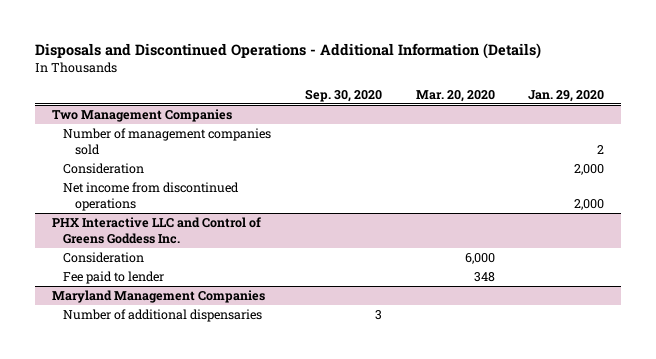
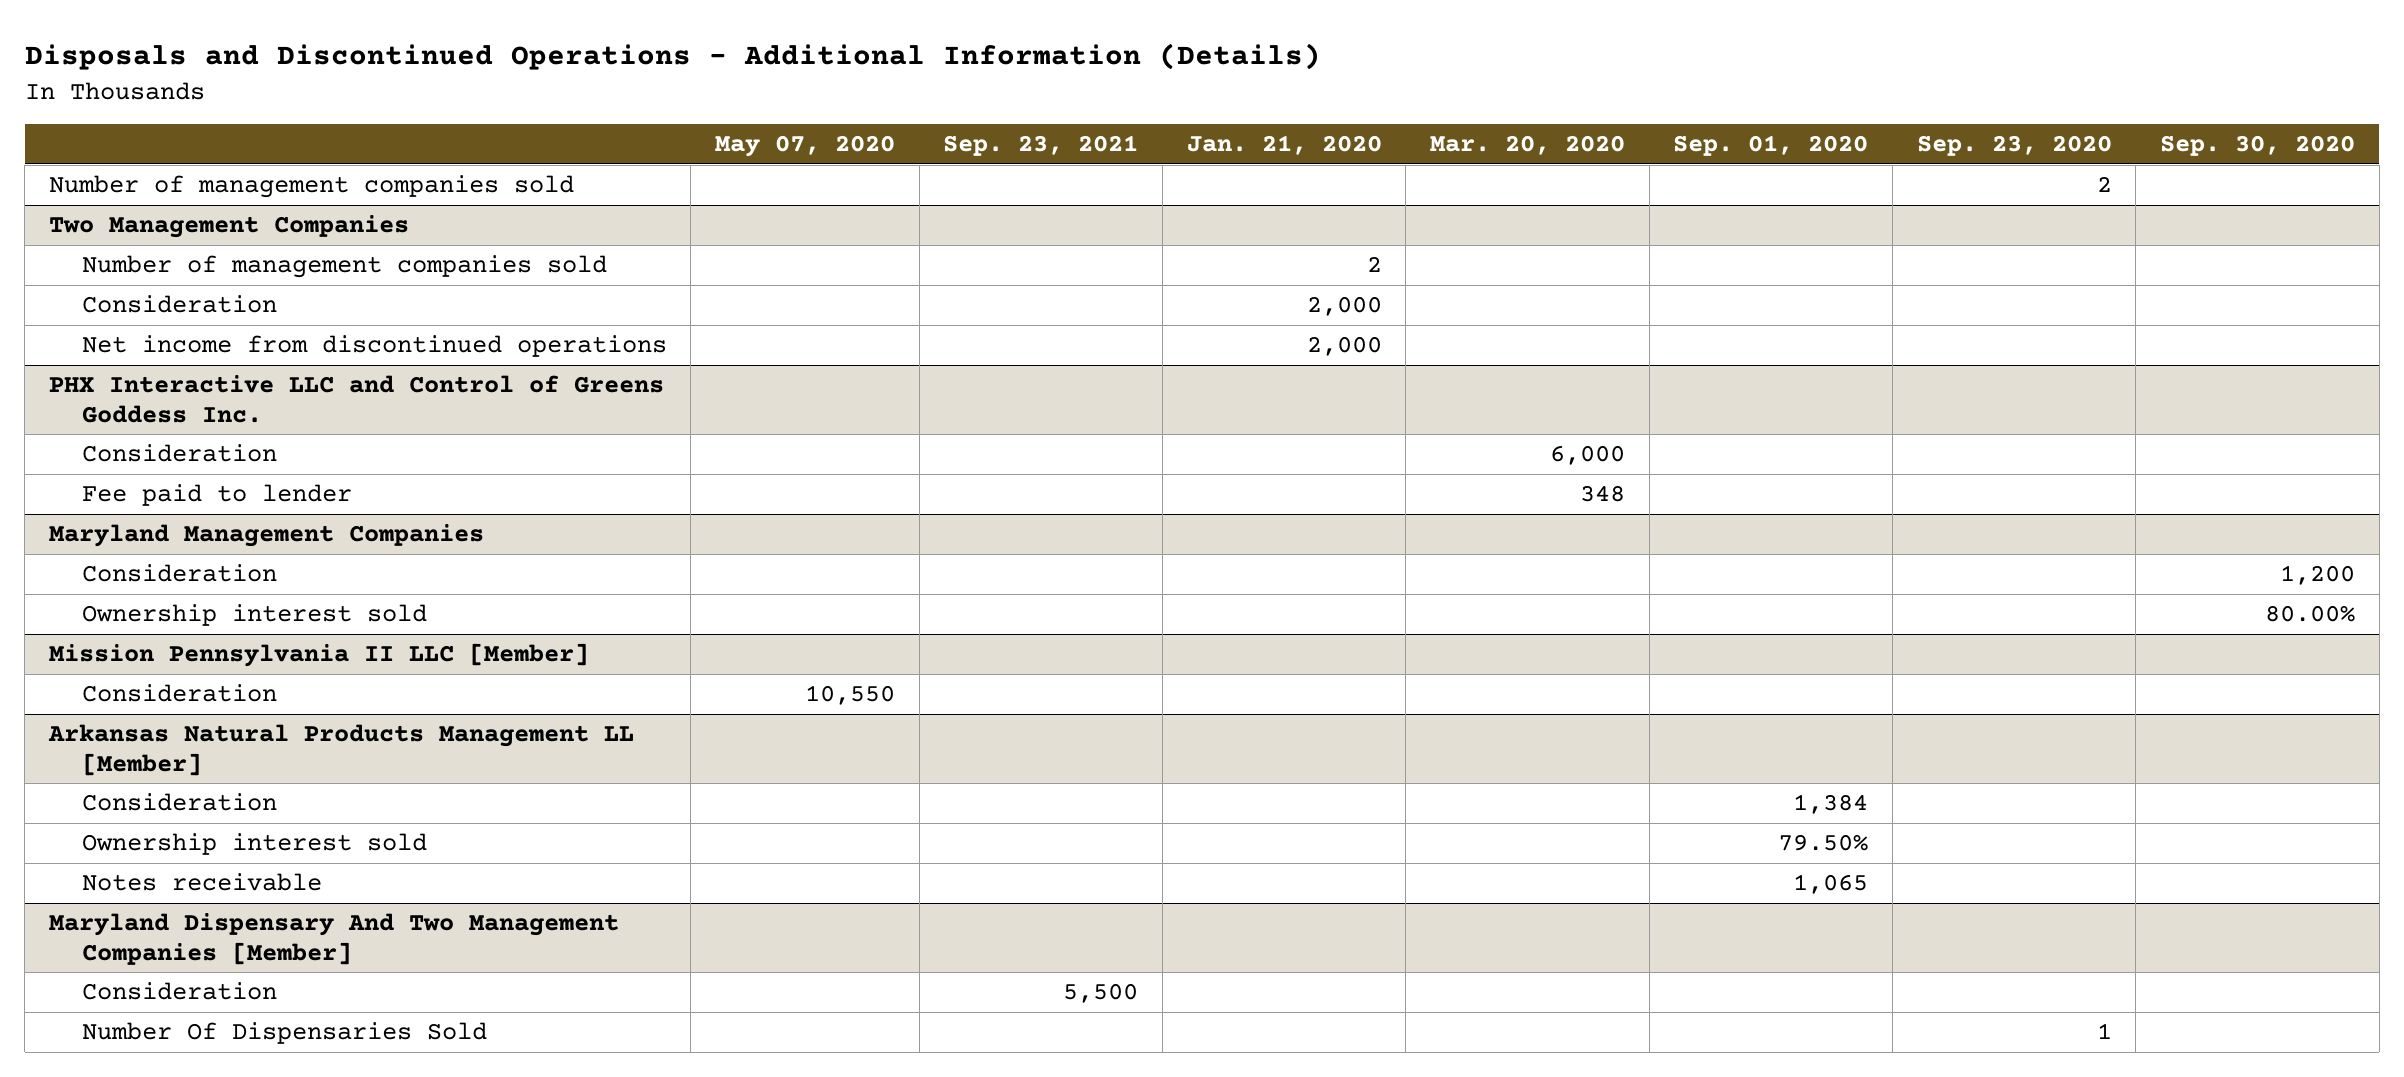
[528,89,605,102] Jan. 29, 2020 -> none
none -> [714,135,895,158] May 07, 2020
none -> [943,135,1139,157] Sep. 23, 2021
none -> [1186,135,1382,156] Jan. 21, 2020
none -> [1673,135,1869,157] Sep. 01, 2020
none -> [1916,135,2112,157] Sep. 23, 2020
none -> [48,175,574,199] Number of management companies sold
[63,309,263,323] Number of additional dispensaries -> none
none -> [81,564,277,583] Consideration
none -> [81,604,427,627] Ownership interest sold
none -> [48,643,589,668] Mission Pennsylvania II LLC [Member]
none -> [81,684,277,703] Consideration
none -> [47,724,634,776] Arkansas Natural Products Management LL [Member]
none -> [81,793,277,812] Consideration
none -> [81,833,427,856] Ownership interest sold
none -> [81,873,322,892] Notes receivable
none -> [48,913,619,965] Maryland Dispensary And Two Management Companies [Member]
none -> [81,982,277,1001] Consideration
none -> [81,1022,487,1045] Number Of Dispensaries Sold

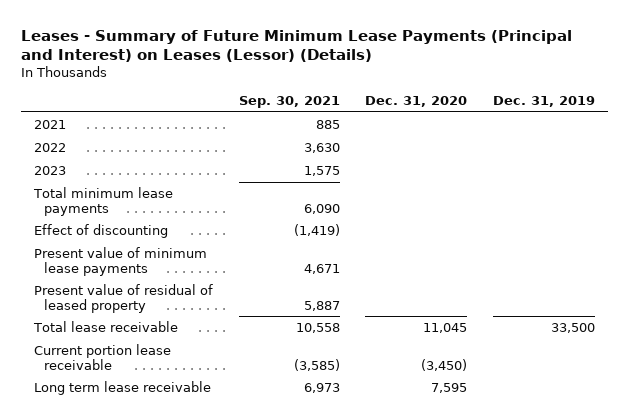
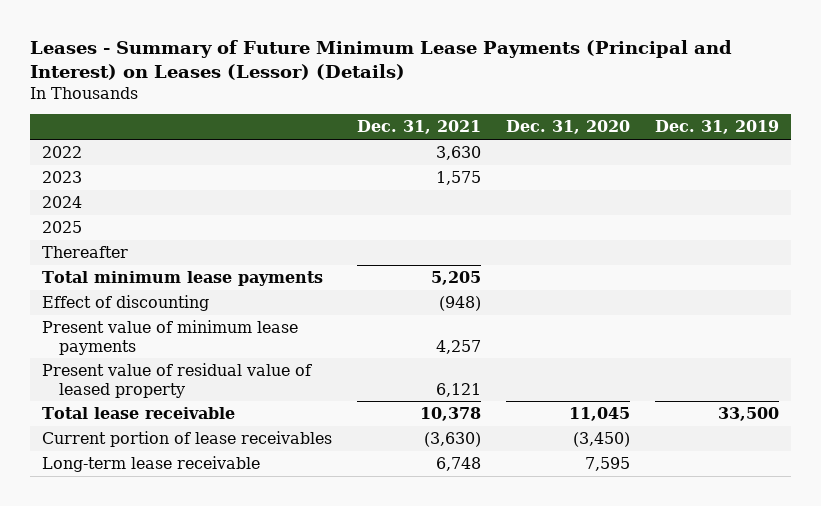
[238,95,340,108] Sep. 30, 2021 -> none
none -> [357,120,482,135] Dec. 31, 2021
[34,119,67,129] 2021 -> none
none -> [42,196,83,209] 2024
none -> [42,221,83,234] 2025
none -> [42,246,129,259] Thereafter
[34,283,214,313] Present value of residual of leased property -> [42,363,313,398] Present value of residual value of leased property
[34,343,172,370] Current portion lease receivable -> [42,431,333,448] Current portion of lease receivables
[34,380,212,395] Long term lease receivable -> [42,456,261,473] Long-term lease receivable

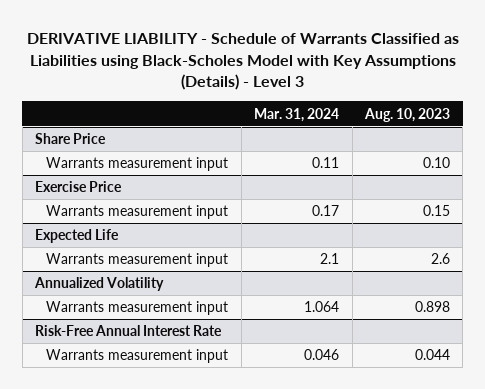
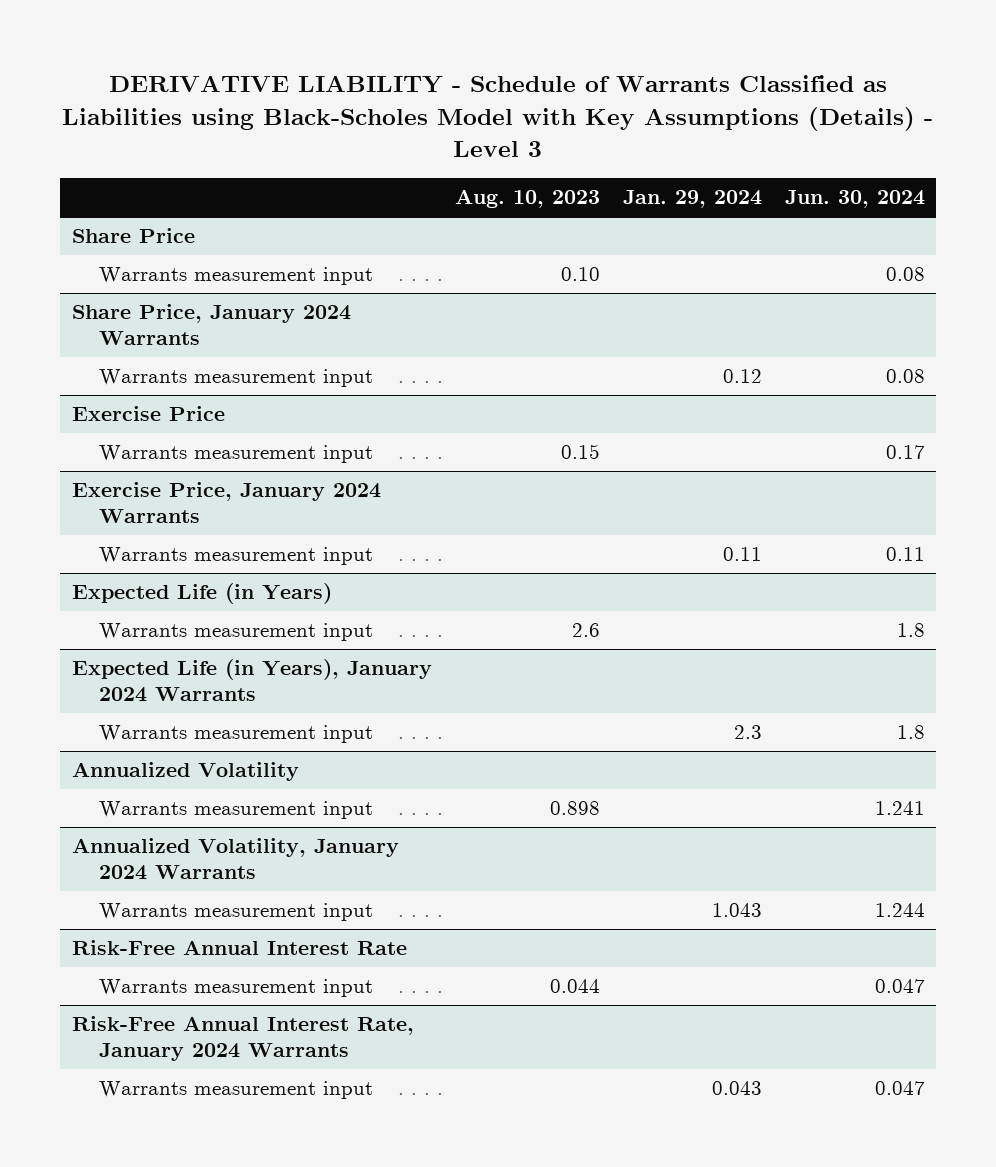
[254,107,340,122] Mar. 31, 2024 -> none
none -> [622,190,762,209] Jan. 29, 2024
none -> [784,190,925,209] Jun. 30, 2024
none -> [71,304,351,346] Share Price, January 2024 Warrants
none -> [98,369,373,388] Warrants measurement input
none -> [71,482,381,524] Exercise Price, January 2024 Warrants
none -> [98,547,373,566] Warrants measurement input
[35,229,120,244] Expected Life -> [71,583,332,605] Expected Life (in Years)
none -> [71,659,432,703] Expected Life (in Years), January 2024 Warrants
none -> [98,725,373,744] Warrants measurement input
none -> [71,838,399,881] Annualized Volatility, January 2024 Warrants
none -> [98,903,373,922] Warrants measurement input
none -> [71,1016,414,1062] Risk-Free Annual Interest Rate, January 2024 Warrants
none -> [98,1081,373,1100] Warrants measurement input

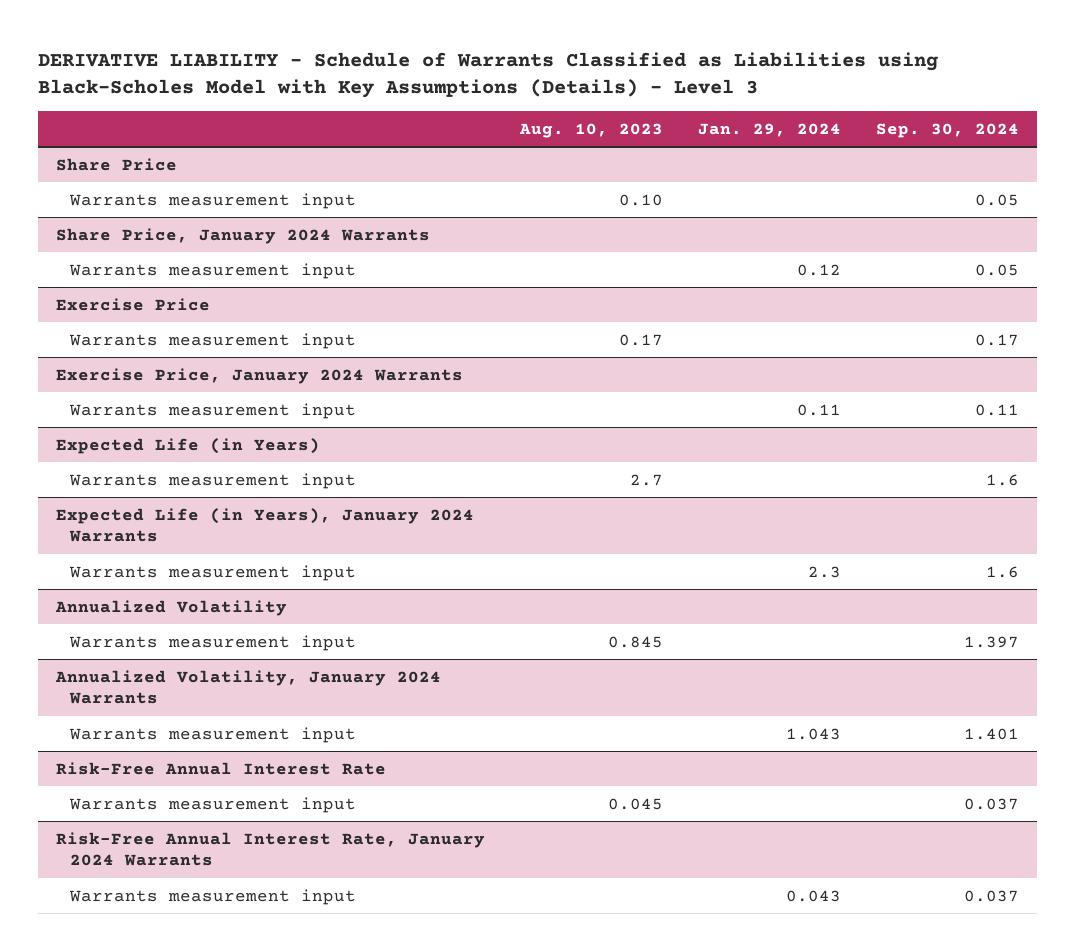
[784,190,925,209] Jun. 30, 2024 -> none
none -> [876,122,1020,138] Sep. 30, 2024
[560,444,600,460] 0.15 -> [619,333,664,346] 0.17
[571,623,600,638] 2.6 -> [630,473,664,486] 2.7
[549,801,600,816] 0.898 -> [608,635,664,648] 0.845
[549,979,600,994] 0.044 -> [608,797,664,810] 0.045

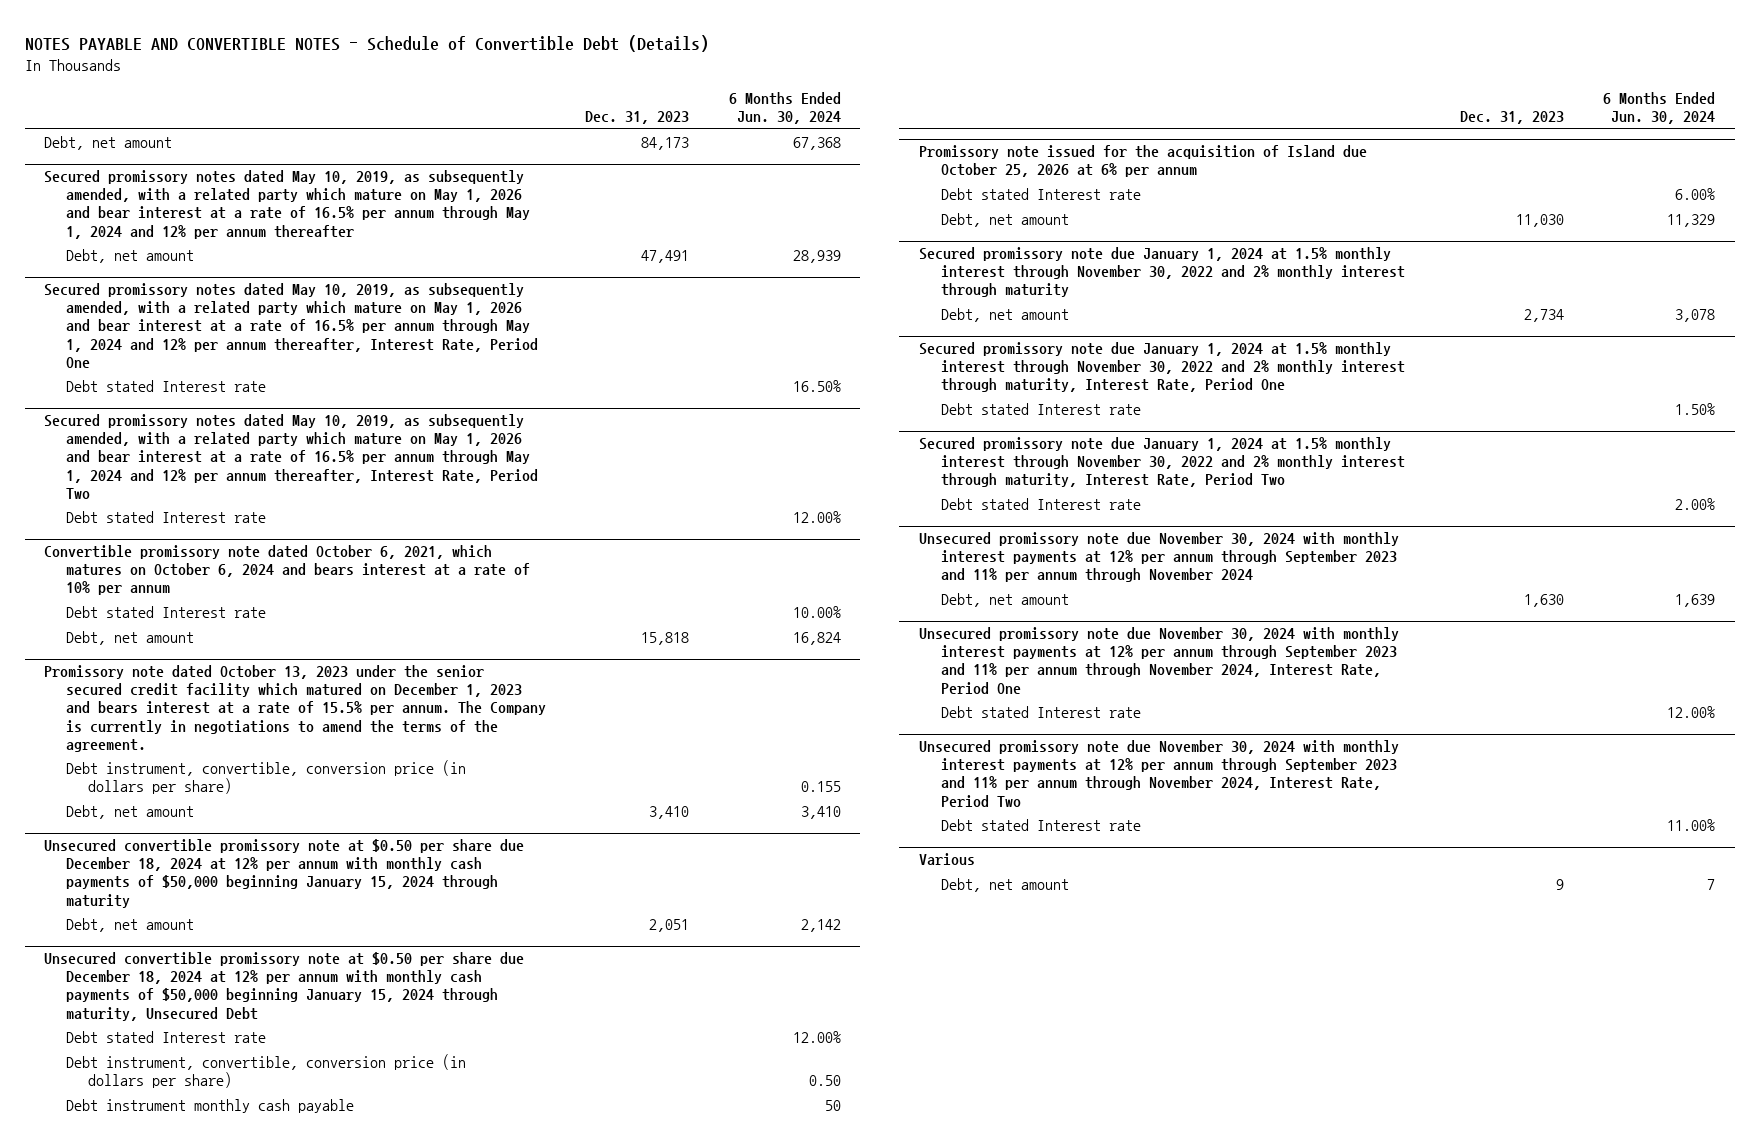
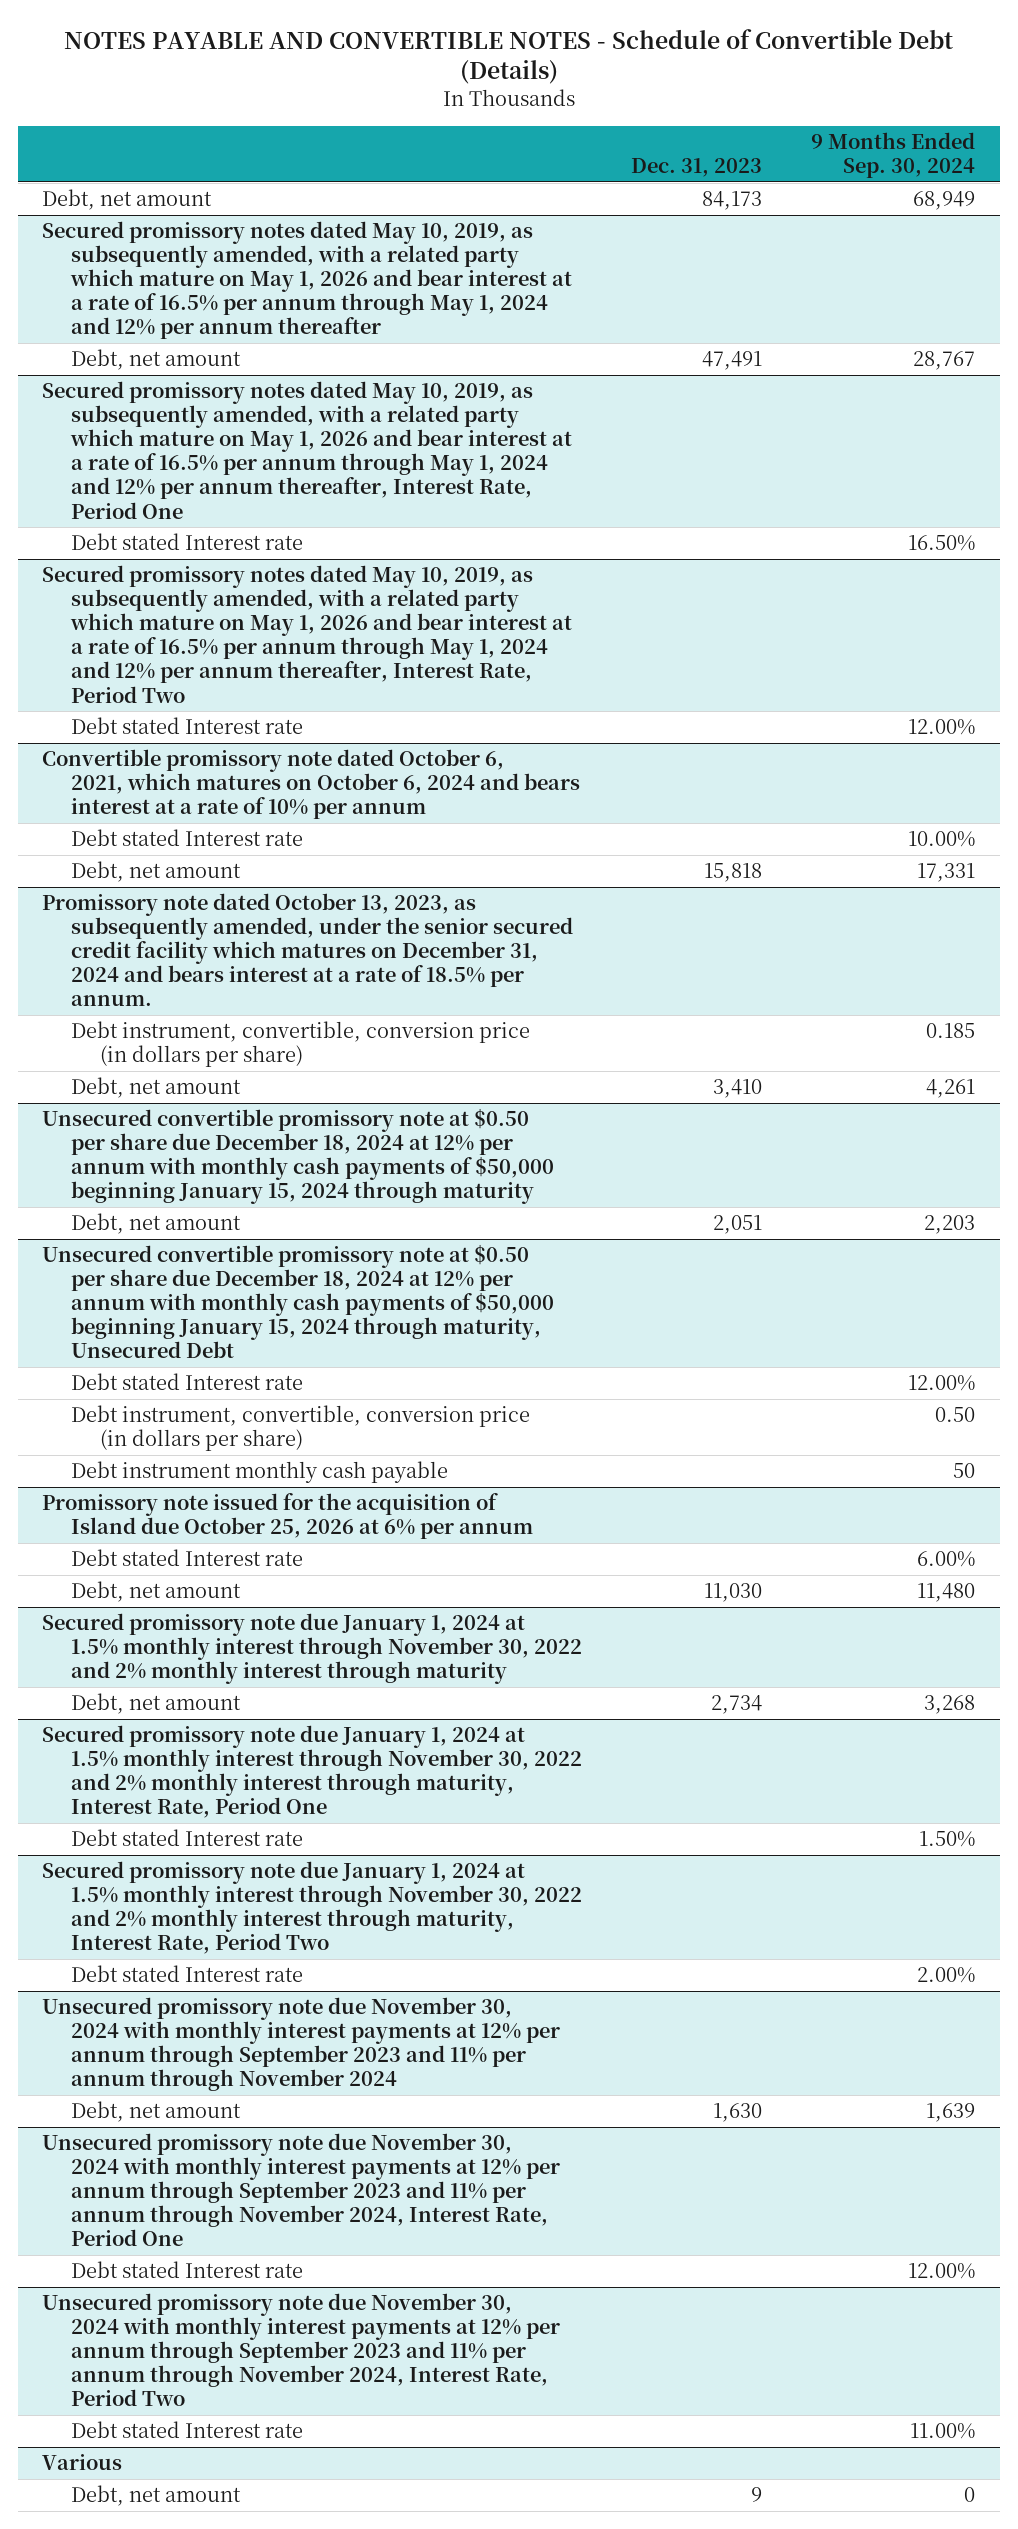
[728,92,841,125] 6 Months Ended Jun. 30, 2024 -> none
none -> [811,131,976,179] 9 Months Ended Sep. 30, 2024
[44,665,547,752] Promissory note dated October 13, 2023 under the senior secured credit facility which matured on December 1, 2023 and bears interest at a rate of 15.5% per annum. The Company is currently in negotiations to amend the terms of the agreement. -> [42,893,574,1007] Promissory note dated October 13, 2023, as subsequently amended, under the senior secured credit facility which matures on December 31, 2024 and bears interest at a rate of 18.5% per annum.

